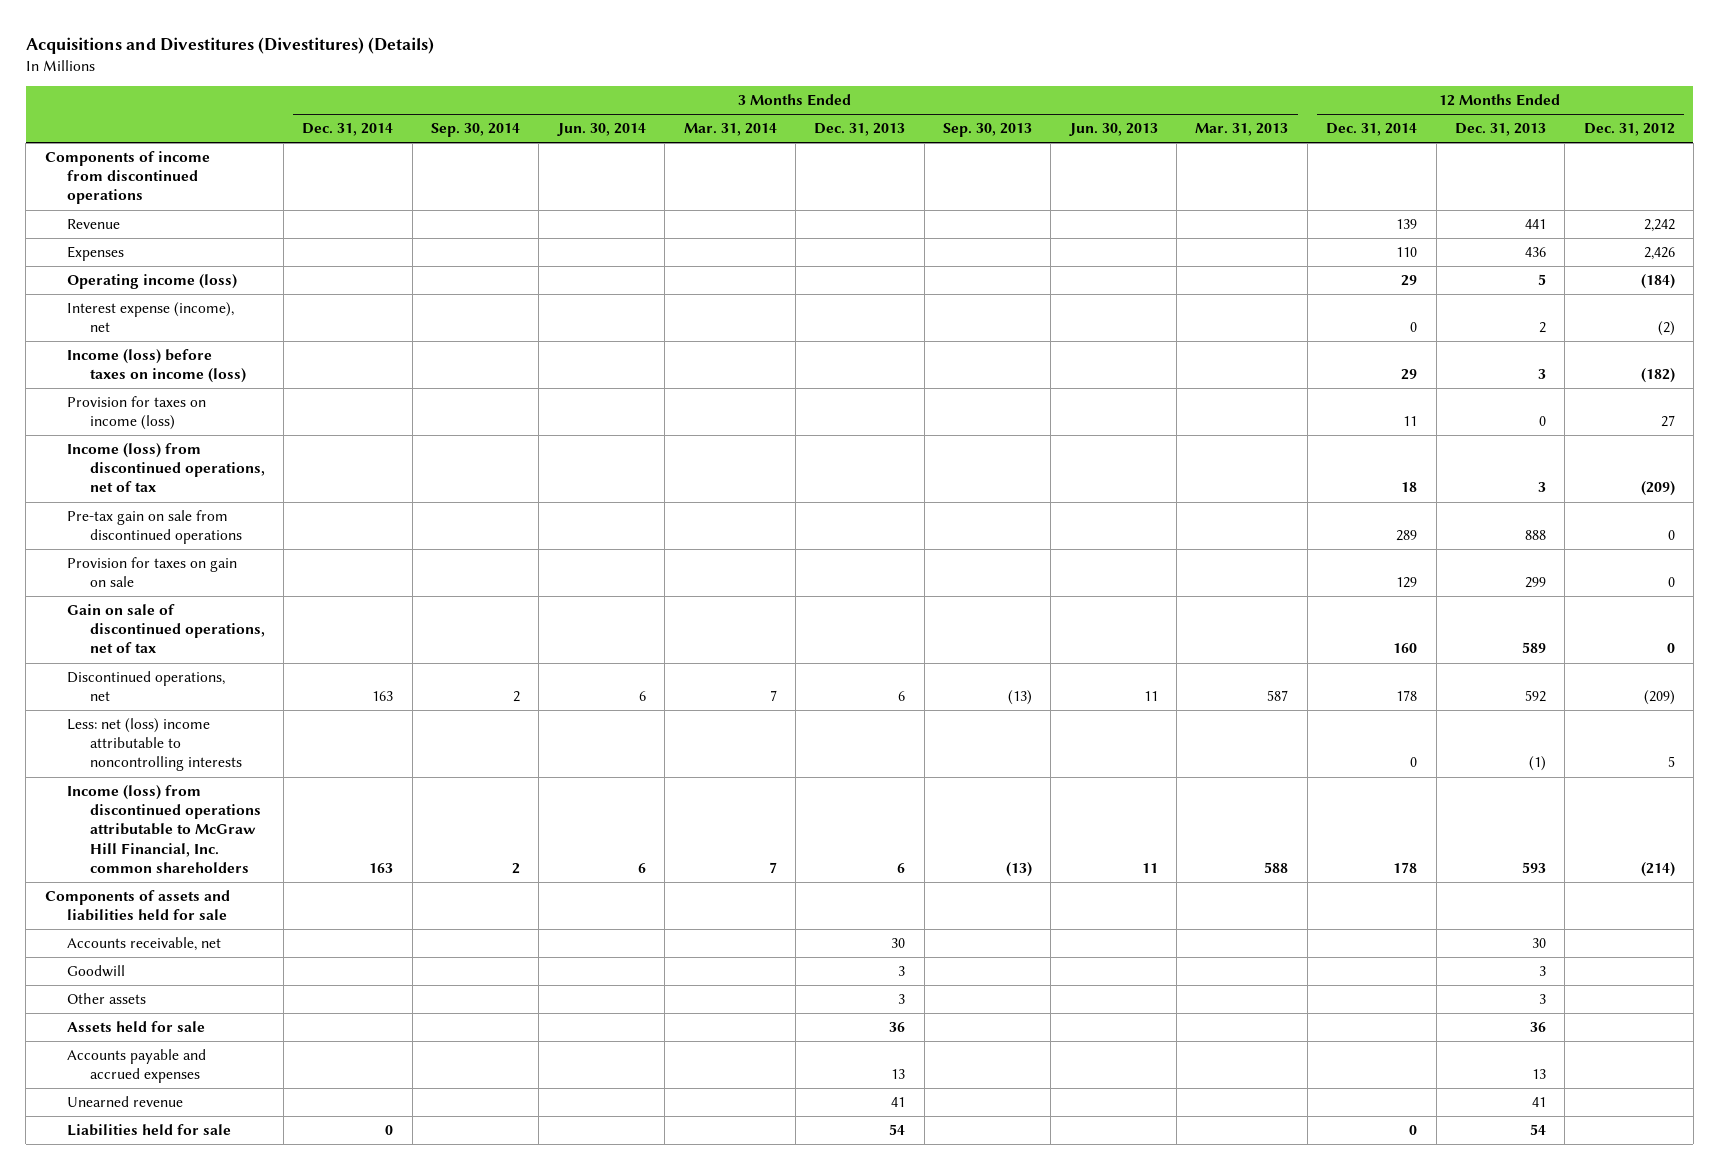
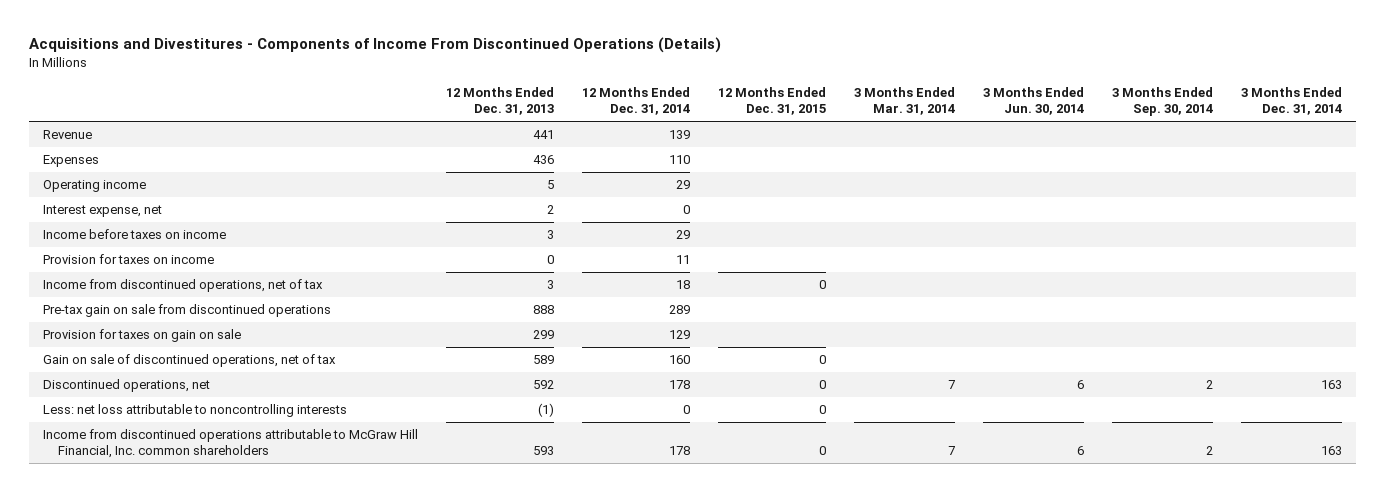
[25,36,434,54] Acquisitions and Divestitures (Divestitures) (Details) -> [28,37,721,54] Acquisitions and Divestitures - Components of Income From Discontinued Operations (Details)
[814,123,906,137] Dec. 31, 2013 -> none
[943,123,1033,138] Sep. 30, 2013 -> none
[1068,123,1158,137] Jun. 30, 2013 -> none
[1195,123,1289,137] Mar. 31, 2013 -> none
[1583,123,1675,137] Dec. 31, 2012 -> none
none -> [718,87,827,116] 12 Months Ended Dec. 31, 2015
[44,151,210,205] Components of income from discontinued operations -> none
[67,274,238,290] Operating income (loss) -> [42,180,146,193] Operating income
[67,302,235,333] Interest expense (income), net -> [42,205,162,218] Interest expense, net
[67,349,246,384] Income (loss) before taxes on income (loss) -> [42,229,226,240] Income before taxes on income
[67,396,207,431] Provision for taxes on income (loss) -> [42,254,214,265] Provision for taxes on income
[67,443,265,493] Income (loss) from discontinued operations, net of tax -> [42,279,323,293] Income from discontinued operations, net of tax
[44,890,230,922] Components of assets and liabilities held for sale -> none
[67,937,222,952] Accounts receivable, net -> none
[67,965,126,978] Goodwill -> none
[67,993,147,1005] Other assets -> none
[67,1021,206,1033] Assets held for sale -> none
[67,1049,207,1084] Accounts payable and accrued expenses -> none
[67,1096,184,1108] Unearned revenue -> none
[67,1124,232,1137] Liabilities held for sale -> none
[67,718,242,772] Less: net (loss) income attributable to noncontrolling interests -> [42,404,347,418] Less: net loss attributable to noncontrolling interests
[67,785,261,873] Income (loss) from discontinued operations attributable to McGraw Hill Financial, Inc. common shareholders -> [42,429,418,459] Income from discontinued operations attributable to McGraw Hill Financial, Inc. common shareholders

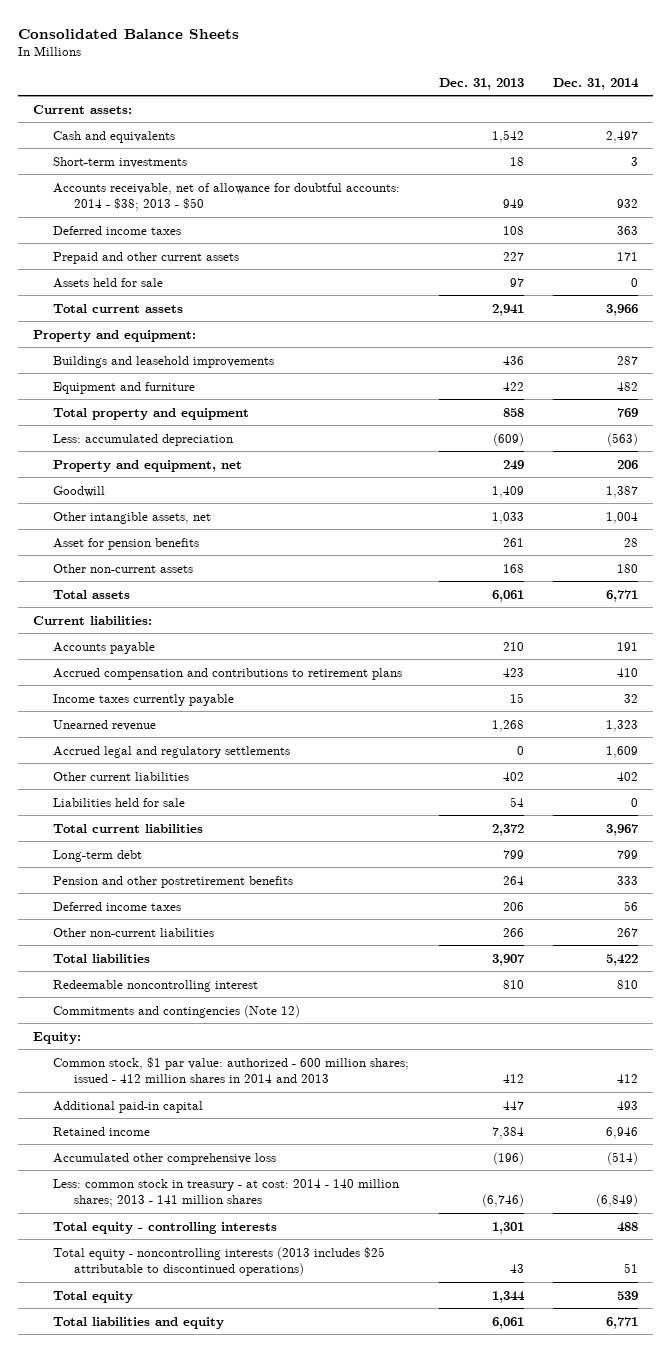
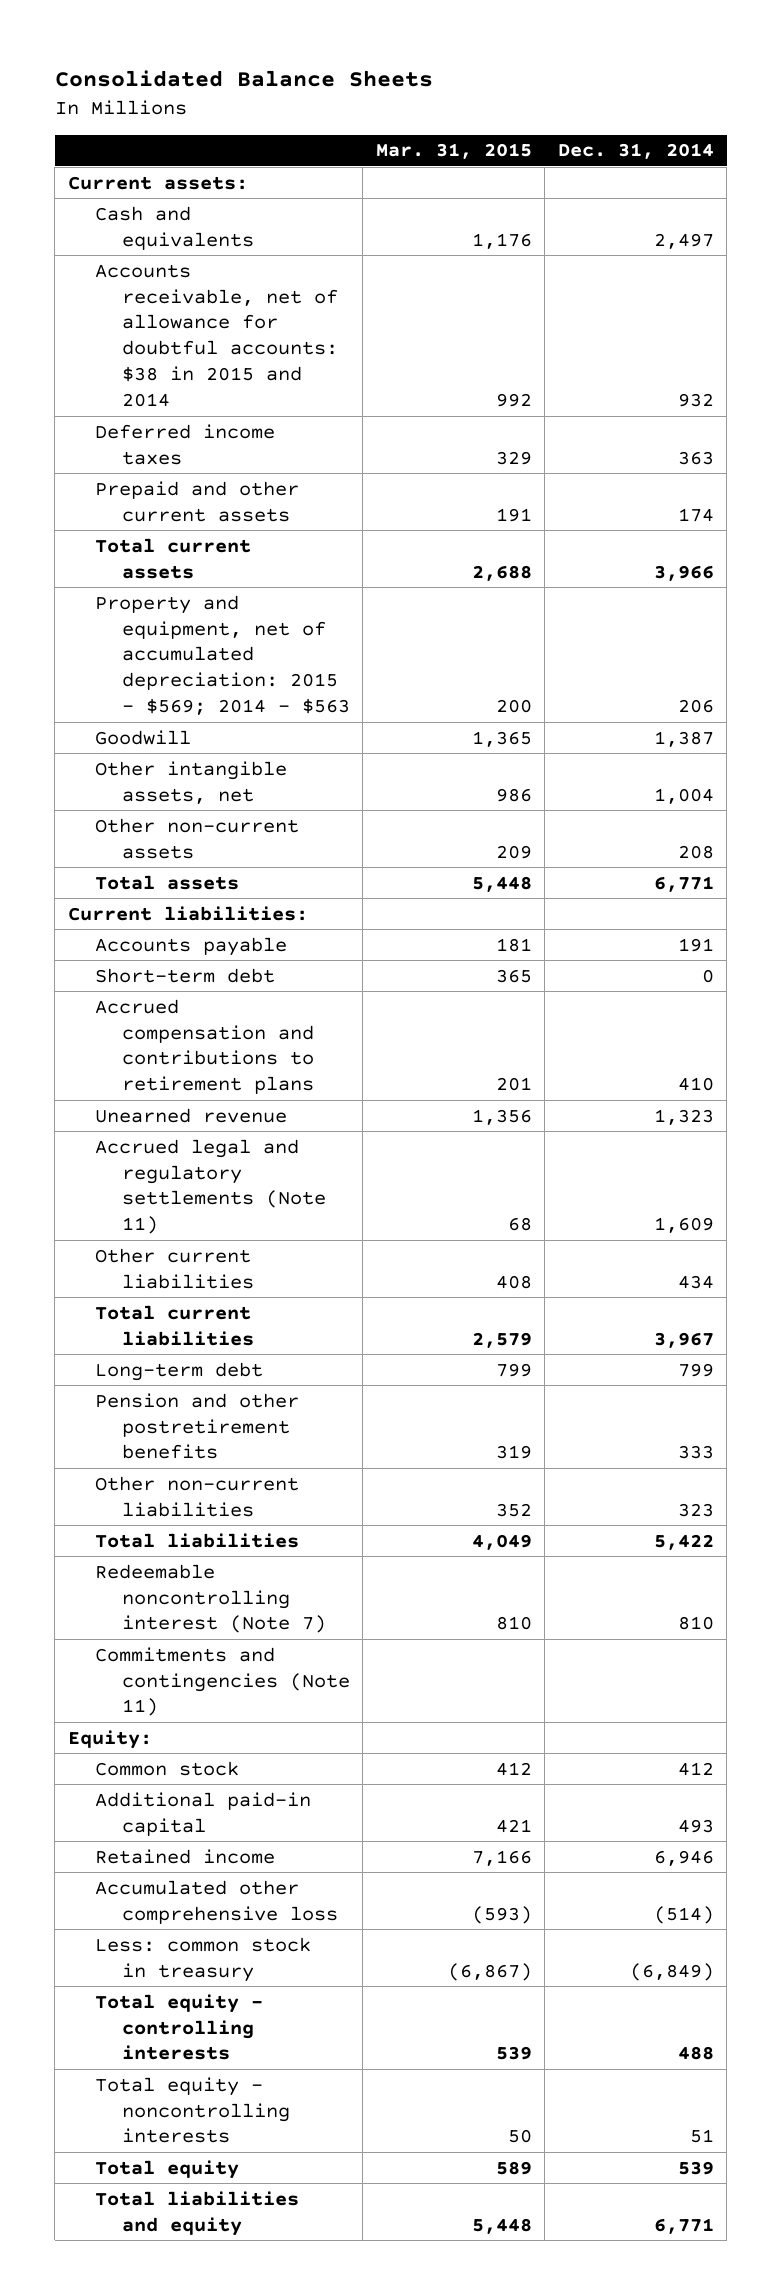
[438,77,524,90] Dec. 31, 2013 -> none
none -> [375,143,532,160] Mar. 31, 2015
[53,156,188,168] Short-term investments -> none
[53,182,401,212] Accounts receivable, net of allowance for doubtful accounts: 2014 - $38; 2013 - $50 -> [94,263,338,408] Accounts receivable, net of allowance for doubtful accounts: $38 in 2015 and 2014
[53,277,164,288] Assets held for sale -> none
[617,251,639,261] 171 -> [677,507,714,522] 174
[32,329,196,342] Property and equipment: -> none
[53,355,275,368] Buildings and leasehold improvements -> none
[53,381,196,394] Equipment and furniture -> none
[53,407,250,420] Total property and equipment -> none
[53,433,234,446] Less: accumulated depreciation -> none
[53,459,243,472] Property and equipment, net -> [94,594,350,716] Property and equipment, net of accumulated depreciation: 2015 - $569; 2014 - $563
[53,537,200,550] Asset for pension benefits -> none
[617,563,639,573] 180 -> [677,844,714,859] 208
none -> [94,967,275,983] Short-term debt
[53,693,235,706] Income taxes currently payable -> none
[53,797,186,807] Liabilities held for sale -> none
[53,745,291,758] Accrued legal and regulatory settlements -> [94,1138,326,1235] Accrued legal and regulatory settlements (Note 11)
[617,771,639,781] 402 -> [677,1274,714,1289] 434
[53,901,182,911] Deferred income taxes -> none
[617,927,639,937] 267 -> [677,1502,714,1517] 323
[53,979,259,992] Redeemable noncontrolling interest -> [94,1563,326,1634] Redeemable noncontrolling interest (Note 7)
[53,1004,301,1018] Commitments and contingencies (Note 12) -> [94,1646,350,1717] Commitments and contingencies (Note 11)
[53,1056,410,1084] Common stock, $1 par value: authorized - 600 million shares; issued - 412 million shares in 2014 and 2013 -> [94,1760,239,1776] Common stock
[53,1178,400,1208] Less: common stock in treasury - at cost: 2014 - 140 million shares; 2013 - 141 million shares -> [94,1936,311,1982] Less: common stock in treasury
[53,1246,386,1277] Total equity - noncontrolling interests (2013 includes $25 attributable to discontinued operations) -> [94,2076,290,2144] Total equity - noncontrolling interests

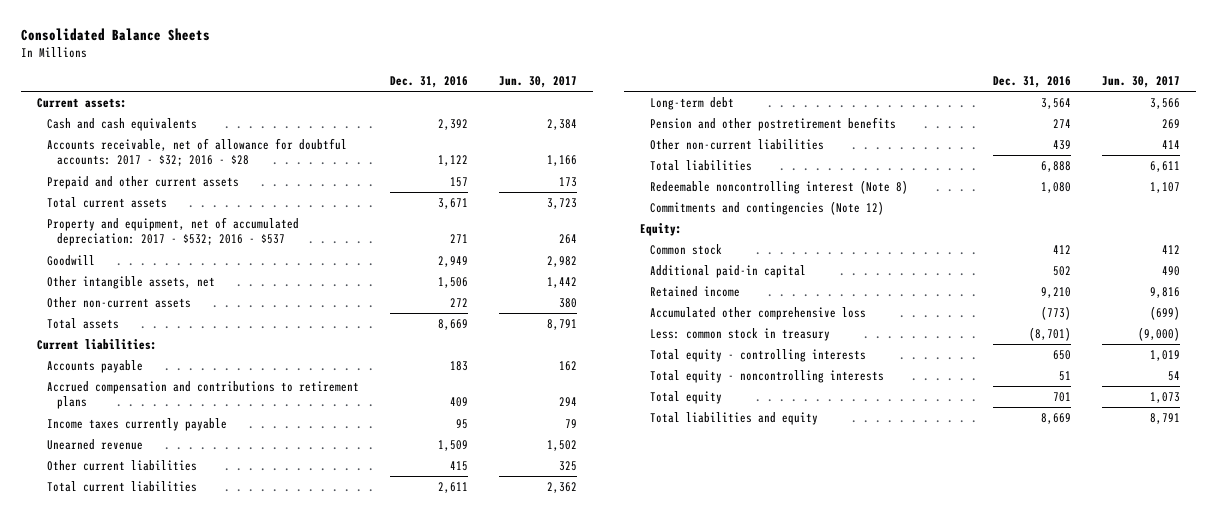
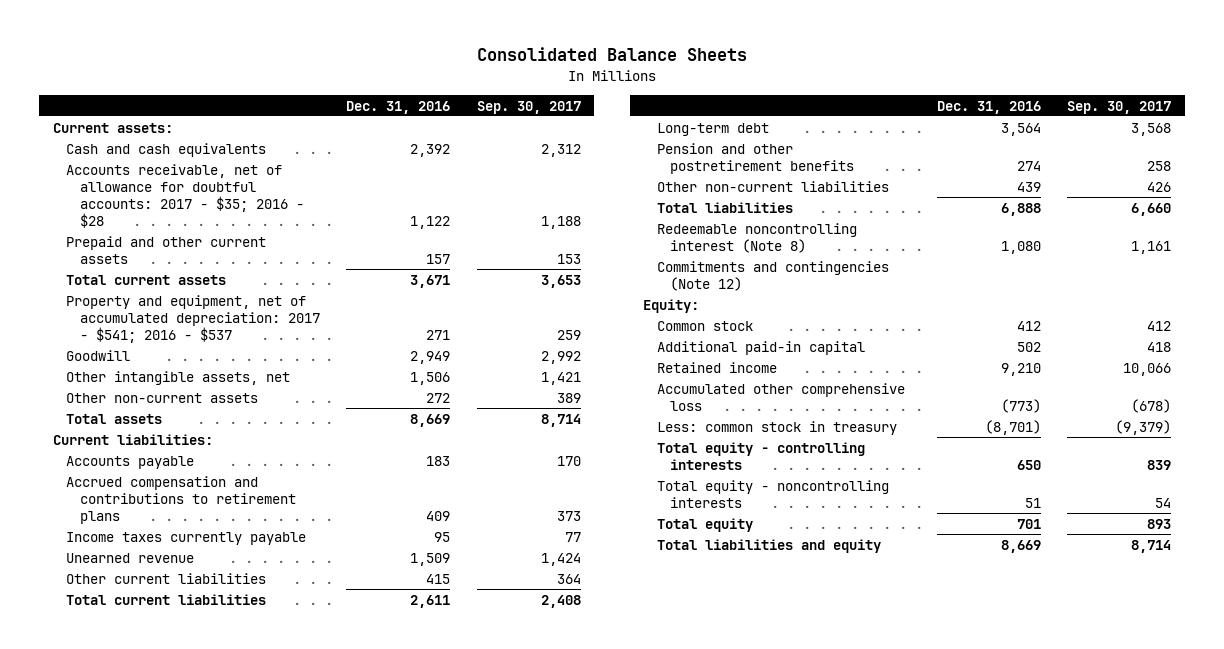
[499,75,578,88] Jun. 30, 2017 -> none
none -> [476,100,581,114] Sep. 30, 2017
[46,138,347,167] Accounts receivable, net of allowance for doubtful accounts: 2017 - $32; 2016 - $28 -> [66,163,304,228] Accounts receivable, net of allowance for doubtful accounts: 2017 - $35; 2016 - $28
[46,217,299,247] Property and equipment, net of accumulated depreciation: 2017 - $532; 2016 - $537 -> [66,294,320,343] Property and equipment, net of accumulated depreciation: 2017 - $541; 2016 - $537

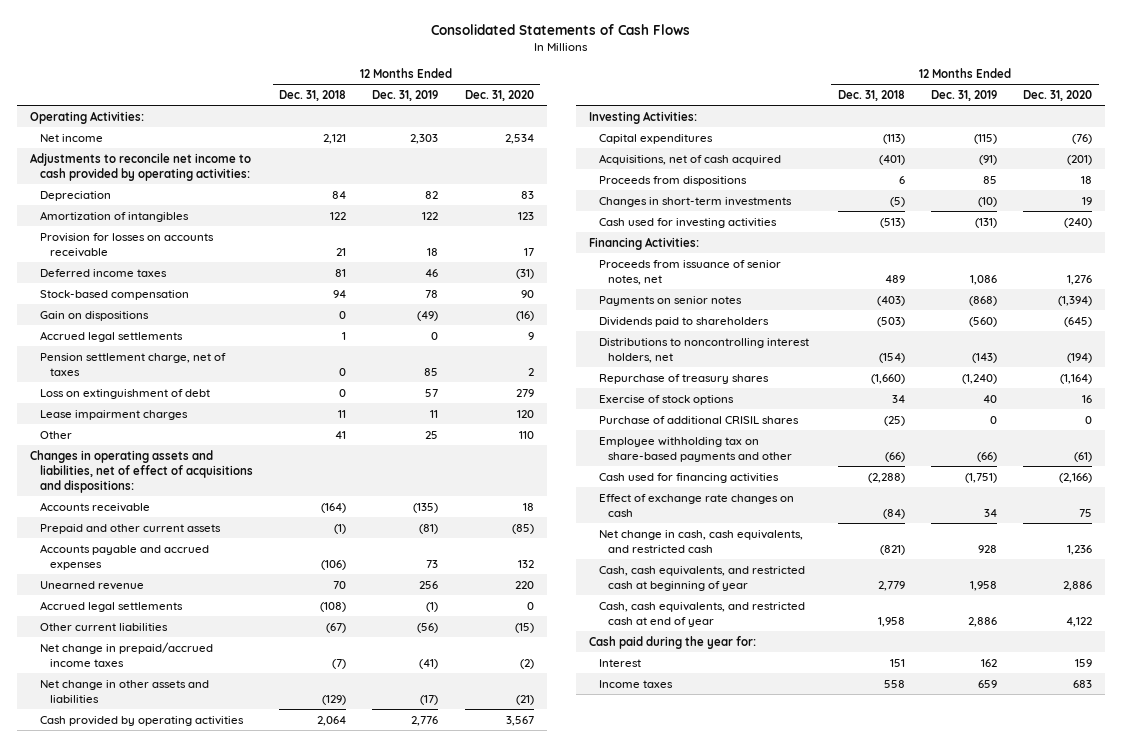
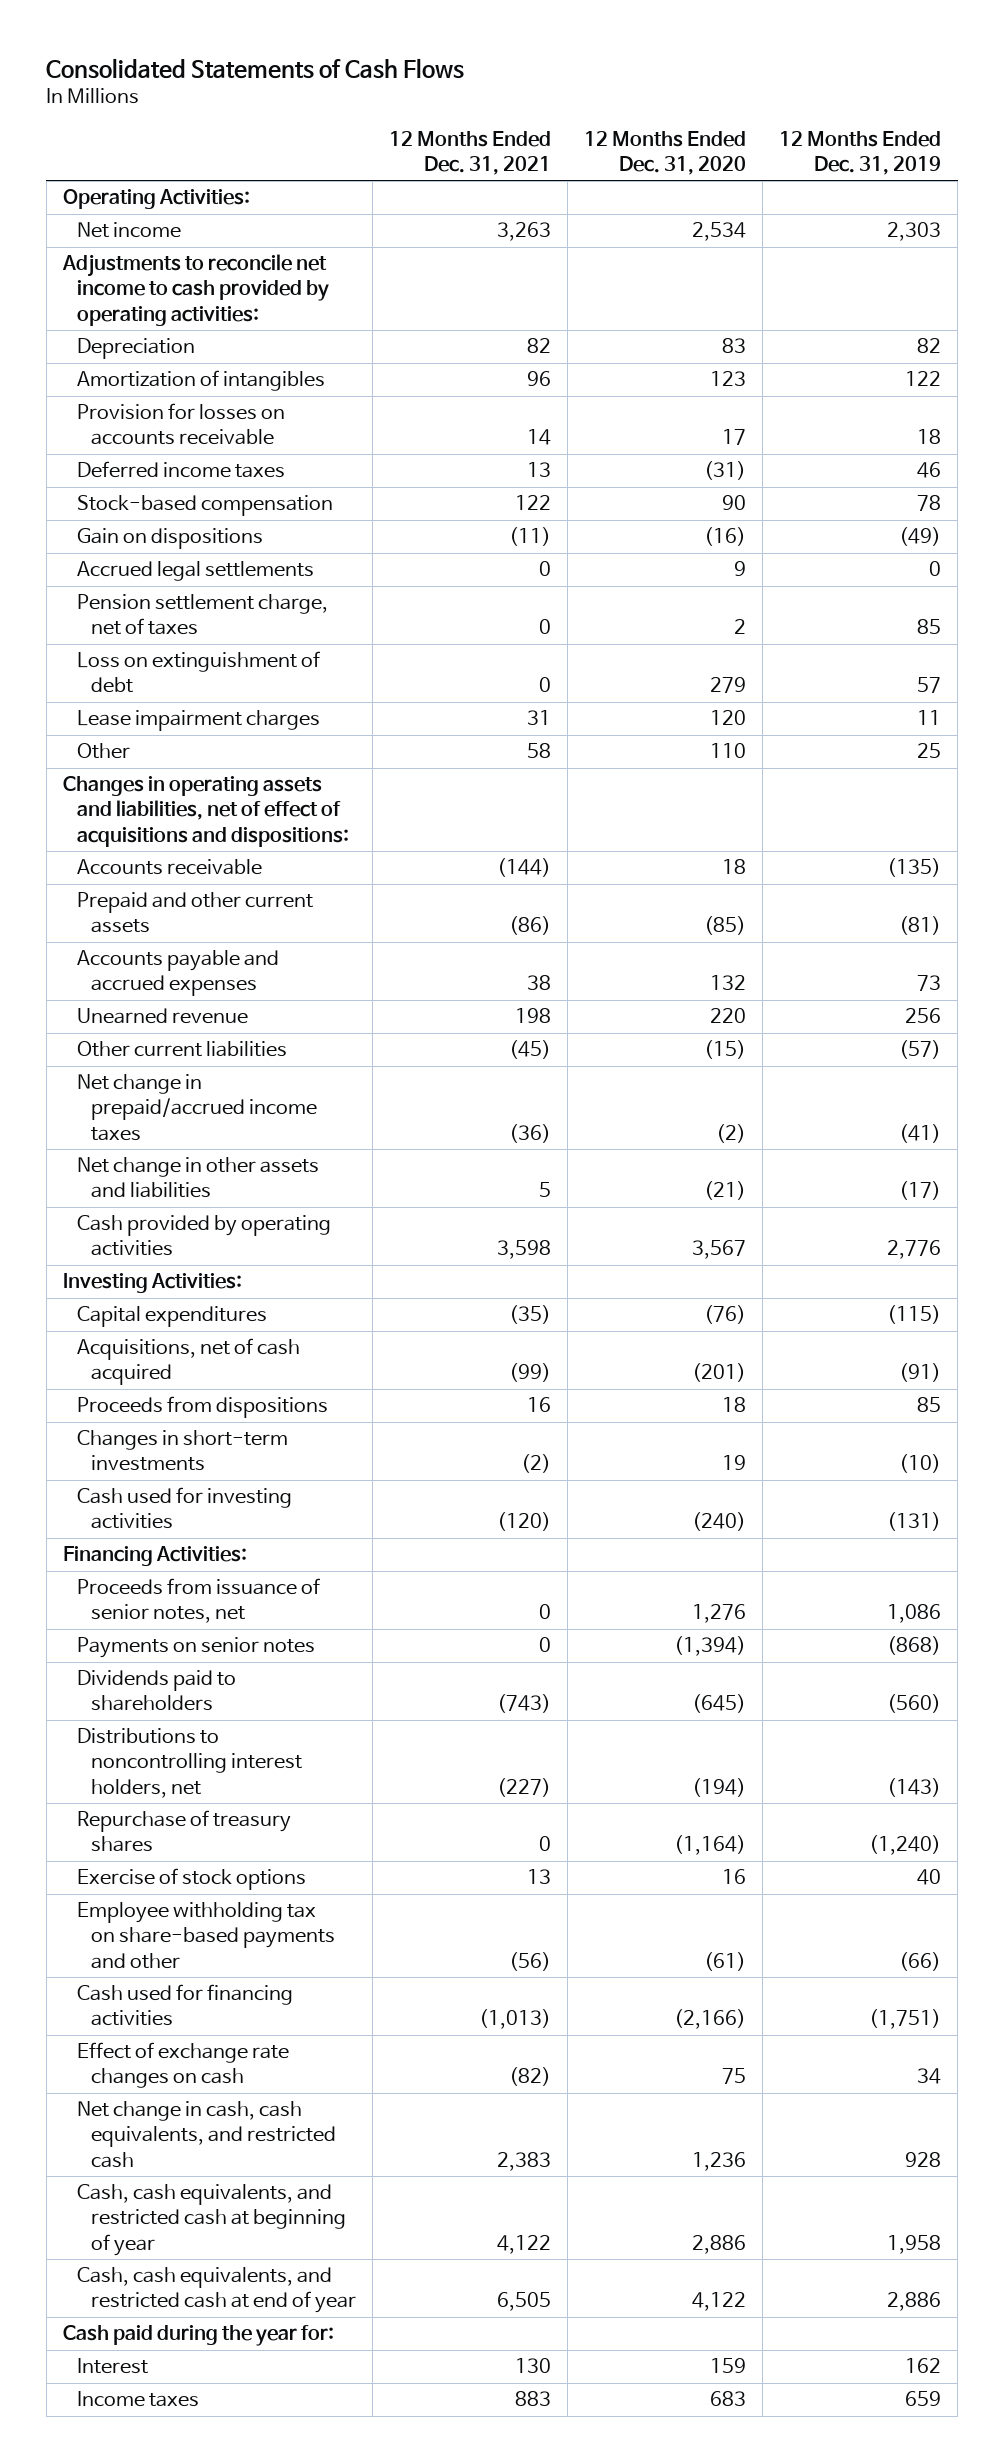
[279,89,347,101] Dec. 31, 2018 -> none
none -> [388,130,551,175] 12 Months Ended Dec. 31, 2021
[40,600,184,612] Accrued legal settlements -> none
[417,622,439,633] (56) -> [899,1040,942,1060] (57)
[598,415,799,424] Purchase of additional CRISIL shares -> none

